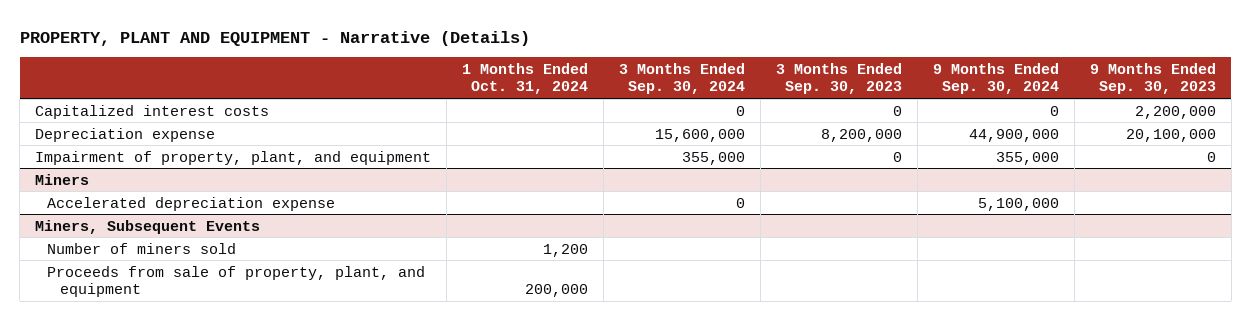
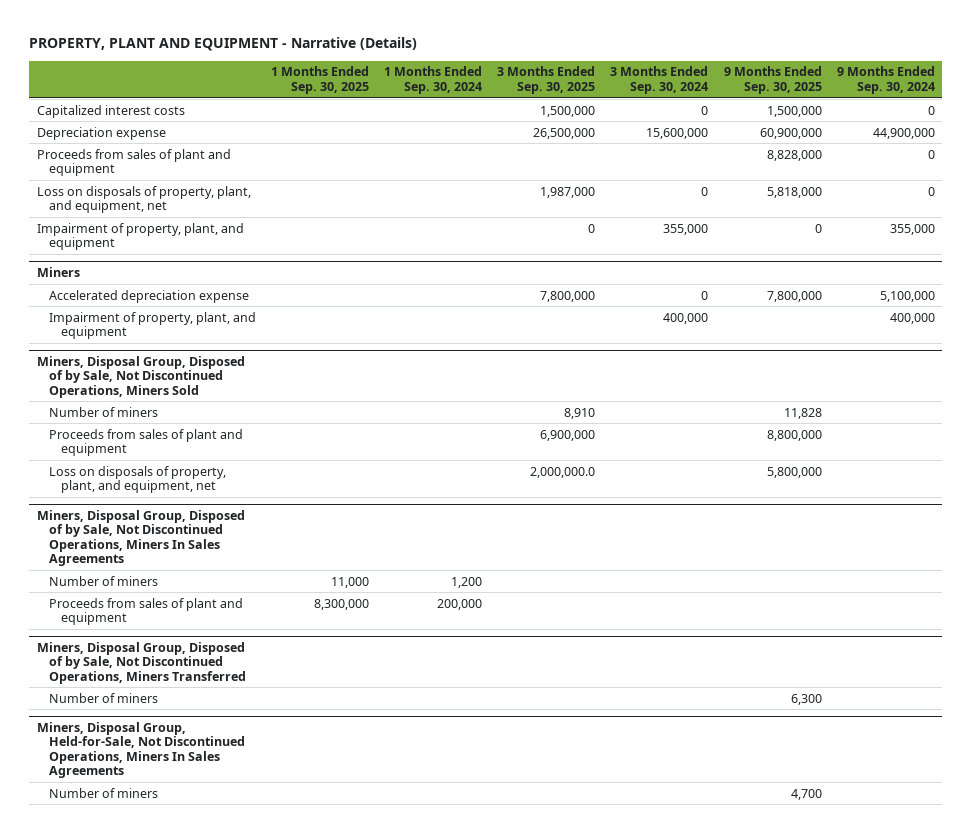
[461,63,588,95] 1 Months Ended Oct. 31, 2024 -> none
[775,63,902,95] 3 Months Ended Sep. 30, 2023 -> none
[1089,63,1216,95] 9 Months Ended Sep. 30, 2023 -> none
none -> [271,66,370,94] 1 Months Ended Sep. 30, 2025
none -> [384,66,483,94] 1 Months Ended Sep. 30, 2024
none -> [497,66,596,94] 3 Months Ended Sep. 30, 2025
none -> [723,66,822,94] 9 Months Ended Sep. 30, 2025
none -> [36,148,231,177] Proceeds from sales of plant and equipment
none -> [36,185,251,214] Loss on disposals of property, plant, and equipment, net
[35,219,261,234] Miners, Subsequent Events -> none
[47,242,237,254] Number of miners sold -> none
[47,265,426,297] Proceeds from sale of property, plant, and equipment -> none
none -> [49,311,257,340] Impairment of property, plant, and equipment
none -> [36,355,245,398] Miners, Disposal Group, Disposed of by Sale, Not Discontinued Operations, Miners Sold
none -> [49,406,159,417] Number of miners
none -> [49,428,244,457] Proceeds from sales of plant and equipment
none -> [49,465,227,494] Loss on disposals of property, plant, and equipment, net
none -> [36,509,245,567] Miners, Disposal Group, Disposed of by Sale, Not Discontinued Operations, Miners In Sales Agreements
none -> [49,575,159,586] Number of miners
none -> [49,597,244,626] Proceeds from sales of plant and equipment
none -> [36,641,247,684] Miners, Disposal Group, Disposed of by Sale, Not Discontinued Operations, Miners Transferred
none -> [49,692,159,703] Number of miners
none -> [36,721,246,779] Miners, Disposal Group, Held-for-Sale, Not Discontinued Operations, Miners In Sales Agreements
none -> [49,787,159,798] Number of miners

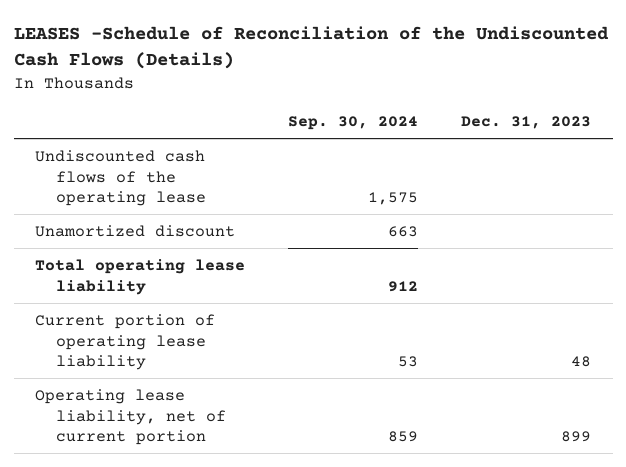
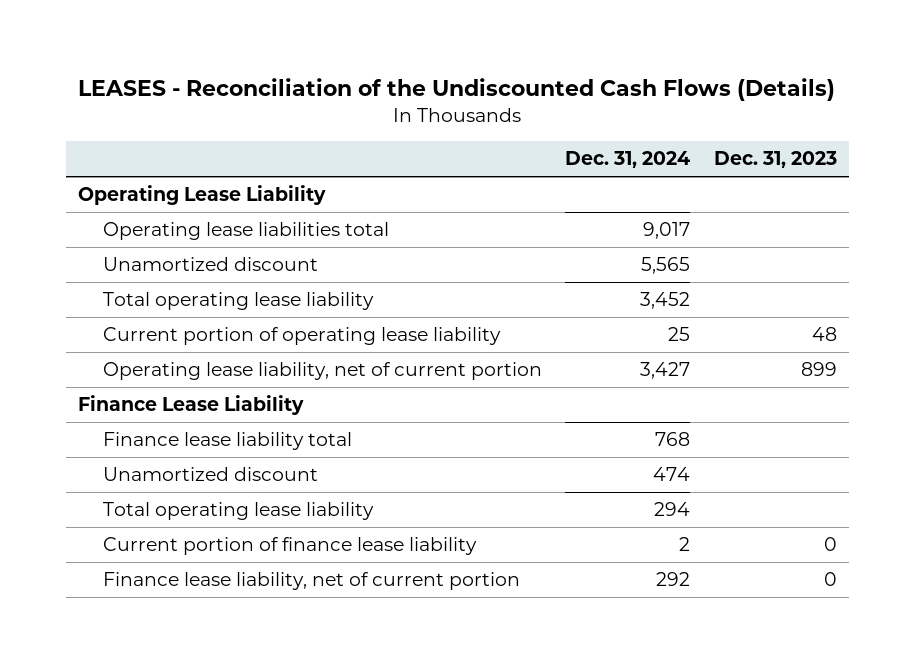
[13,26,609,70] LEASES -Schedule of Reconciliation of the Undiscounted Cash Flows (Details) -> [78,77,836,101] LEASES - Reconciliation of the Undiscounted Cash Flows (Details)
[288,116,419,131] Sep. 30, 2024 -> none
none -> [565,151,691,169] Dec. 31, 2024
none -> [77,185,326,206] Operating Lease Liability
[35,149,206,207] Undiscounted cash flows of the operating lease -> [102,222,389,241] Operating lease liabilities total
none -> [77,395,304,416] Finance Lease Liability
none -> [102,432,352,451] Finance lease liability total
none -> [102,467,318,482] Unamortized discount
none -> [102,502,374,521] Total operating lease liability
none -> [102,537,477,556] Current portion of finance lease liability
none -> [102,572,520,591] Finance lease liability, net of current portion

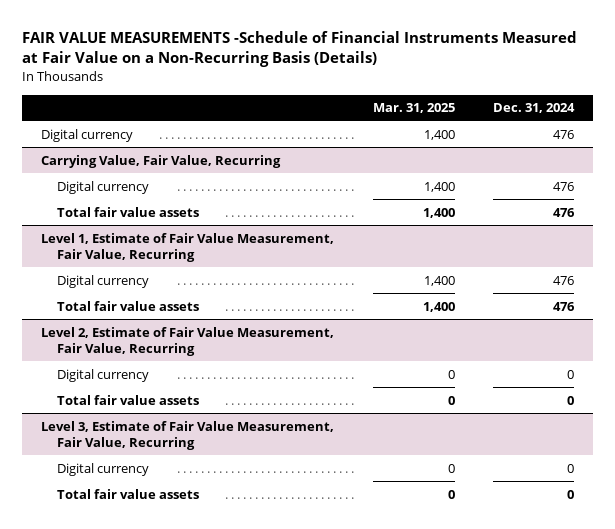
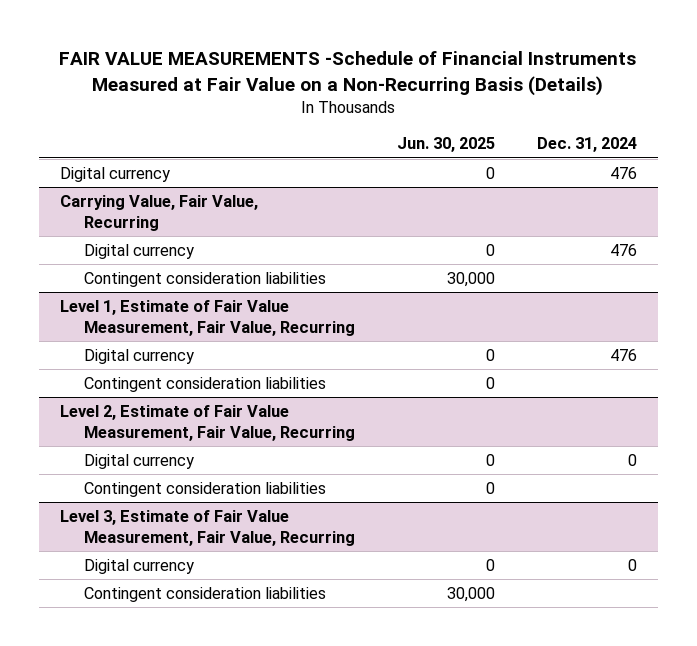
[372,103,455,114] Mar. 31, 2025 -> none
none -> [397,137,496,153] Jun. 30, 2025
[56,206,199,217] Total fair value assets -> none
none -> [84,271,327,287] Contingent consideration liabilities
[56,300,199,311] Total fair value assets -> none
none -> [84,376,327,392] Contingent consideration liabilities
[56,394,199,405] Total fair value assets -> none
none -> [84,481,327,497] Contingent consideration liabilities
[56,488,199,499] Total fair value assets -> none
none -> [84,586,327,602] Contingent consideration liabilities

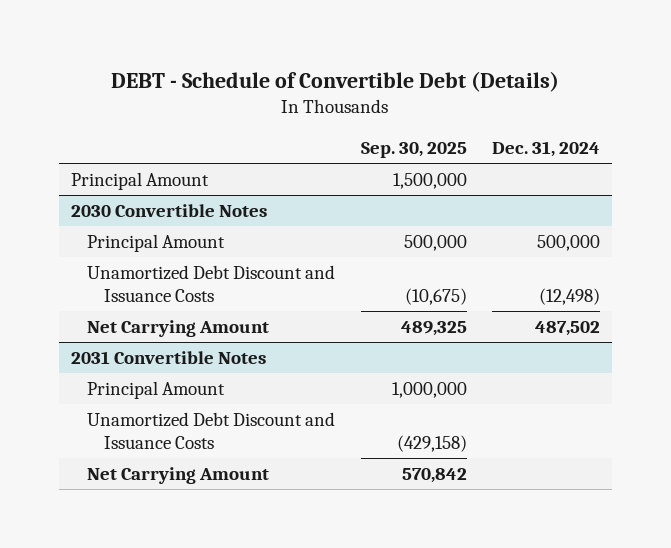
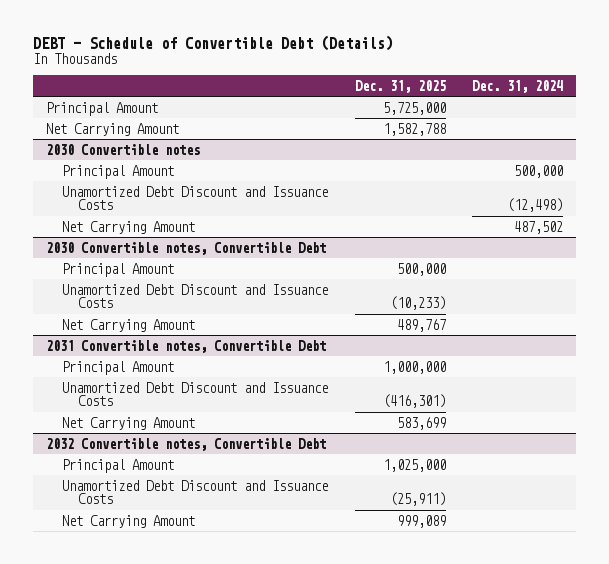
[360,141,467,158] Sep. 30, 2025 -> none
none -> [354,79,446,93] Dec. 31, 2025
none -> [45,122,179,136] Net Carrying Amount
[71,204,268,218] 2030 Convertible Notes -> [45,143,200,155] 2030 Convertible notes
none -> [45,241,326,255] 2030 Convertible notes, Convertible Debt
none -> [61,262,174,277] Principal Amount
none -> [61,283,328,309] Unamortized Debt Discount and Issuance Costs
none -> [61,318,195,332] Net Carrying Amount
[71,351,267,365] 2031 Convertible Notes -> [45,339,326,353] 2031 Convertible notes, Convertible Debt
none -> [45,437,326,451] 2032 Convertible notes, Convertible Debt
none -> [61,458,174,473] Principal Amount
none -> [61,479,328,505] Unamortized Debt Discount and Issuance Costs
none -> [61,514,195,528] Net Carrying Amount

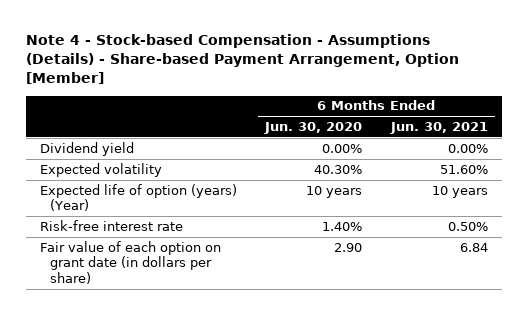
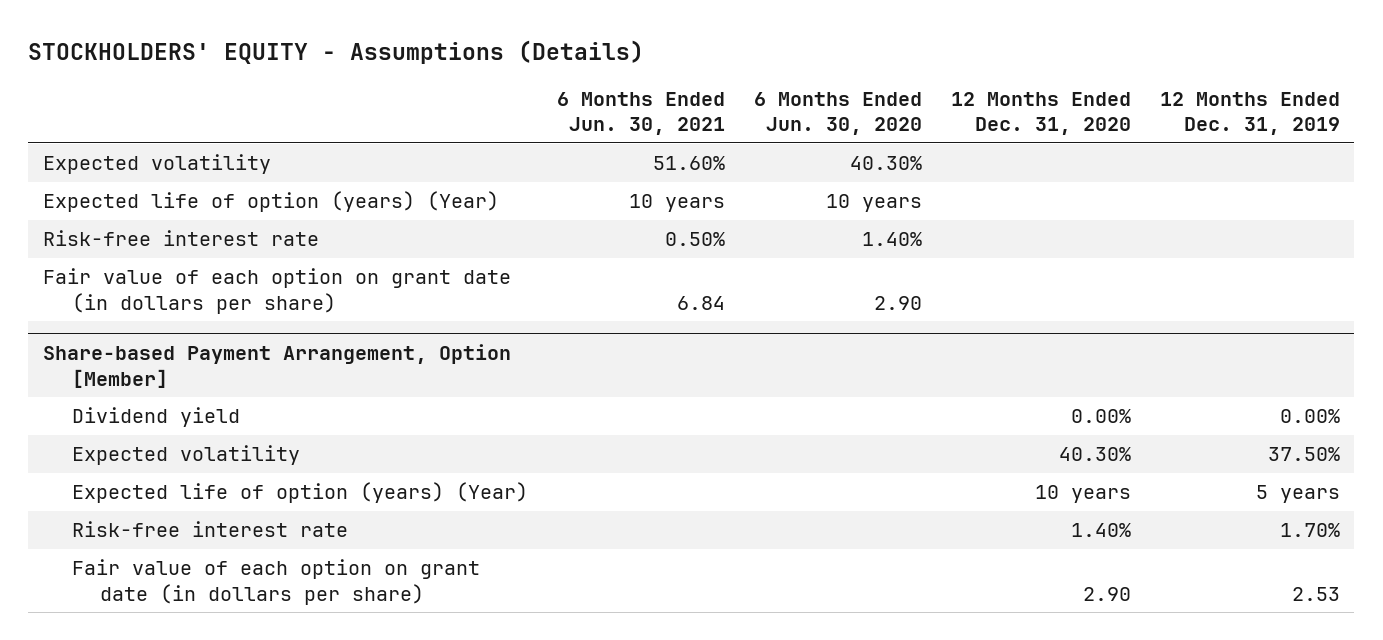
[25,33,459,85] Note 4 - Stock-based Compensation - Assumptions (Details) - Share-based Payment Arrangement, Option [Member] -> [28,39,645,64] STOCKHOLDERS' EQUITY - Assumptions (Details)
none -> [950,91,1131,136] 12 Months Ended Dec. 31, 2020
none -> [1159,91,1340,136] 12 Months Ended Dec. 31, 2019
[39,141,134,156] Dividend yield -> none
none -> [42,343,511,388] Share-based Payment Arrangement, Option [Member]
none -> [71,407,240,428] Dividend yield
none -> [71,445,300,466] Expected volatility
none -> [71,482,528,504] Expected life of option (years) (Year)
none -> [71,521,348,538] Risk-free interest rate
none -> [71,559,480,605] Fair value of each option on grant date (in dollars per share)

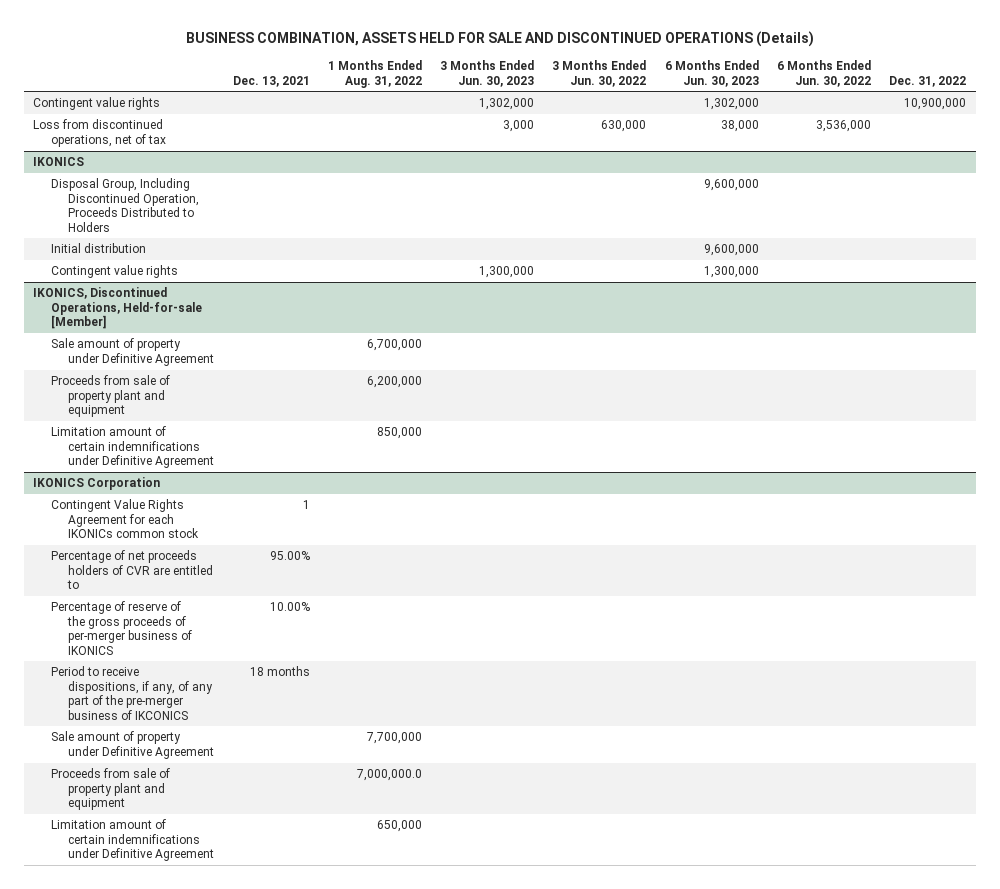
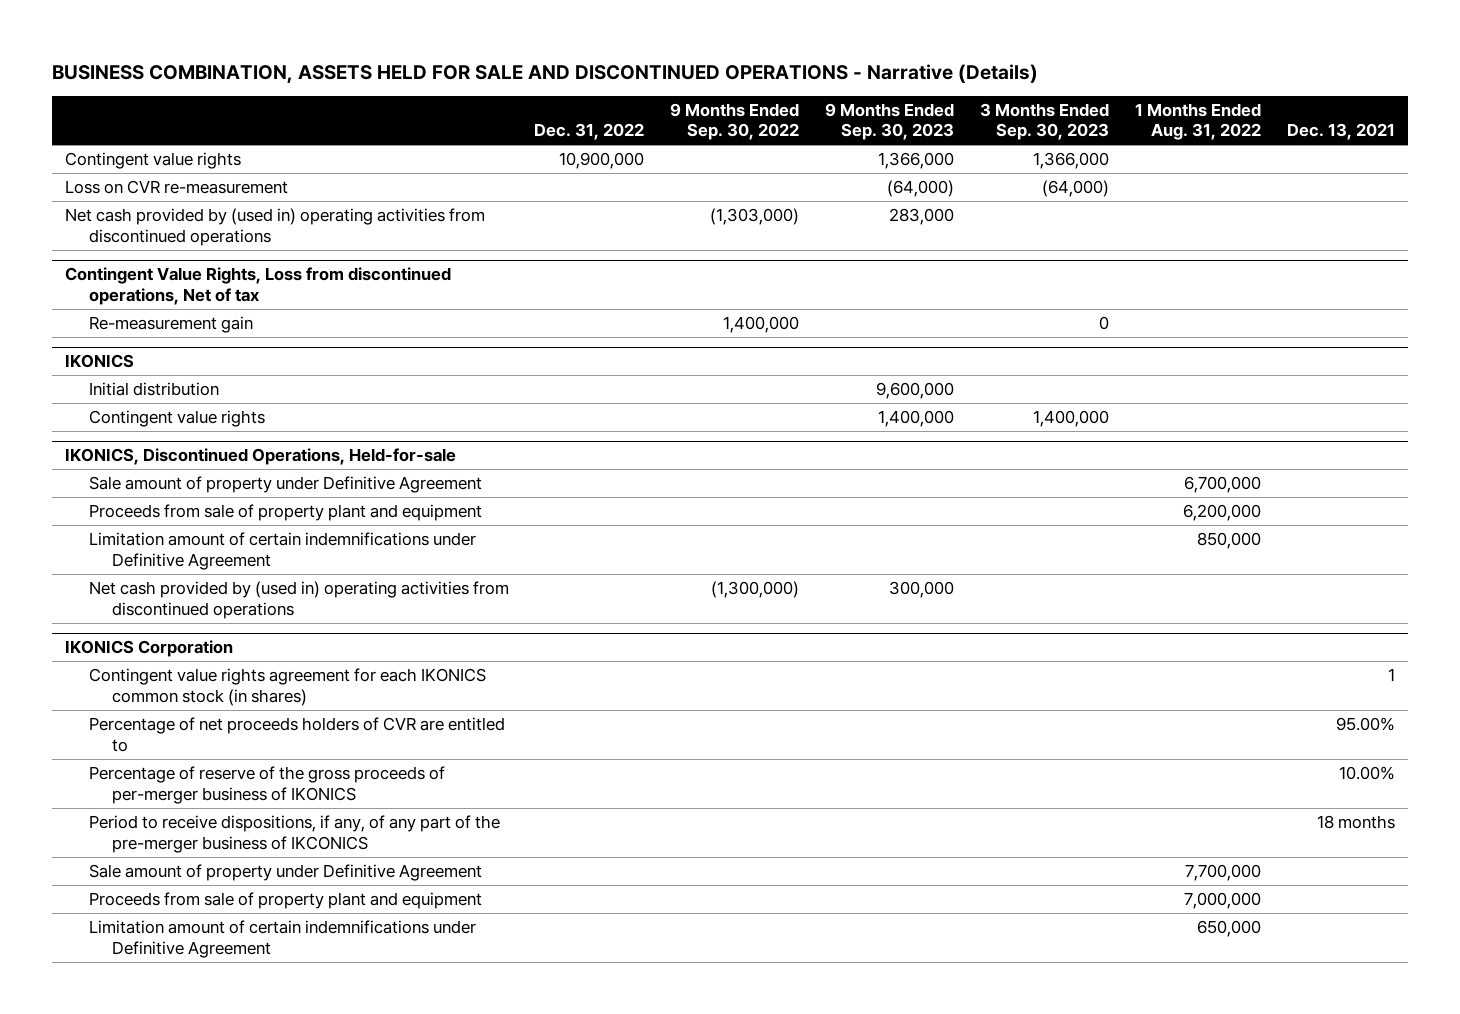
[185,30,814,47] BUSINESS COMBINATION, ASSETS HELD FOR SALE AND DISCONTINUED OPERATIONS (Details) -> [52,63,1039,84] BUSINESS COMBINATION, ASSETS HELD FOR SALE AND DISCONTINUED OPERATIONS - Narrative (Details)
[440,60,535,87] 3 Months Ended Jun. 30, 2023 -> none
[552,60,647,87] 3 Months Ended Jun. 30, 2022 -> none
[664,60,759,87] 6 Months Ended Jun. 30, 2023 -> none
[777,60,872,87] 6 Months Ended Jun. 30, 2022 -> none
none -> [670,102,800,141] 9 Months Ended Sep. 30, 2022
none -> [825,102,955,141] 9 Months Ended Sep. 30, 2023
none -> [980,102,1110,141] 3 Months Ended Sep. 30, 2023
[33,119,166,147] Loss from discontinued operations, net of tax -> none
none -> [65,180,289,195] Loss on CVR re-measurement
none -> [65,208,486,246] Net cash provided by (used in) operating activities from discontinued operations
none -> [65,267,452,305] Contingent Value Rights, Loss from discontinued operations, Net of tax
none -> [88,316,253,334] Re-measurement gain
[50,178,200,232] Disposal Group, Including Discontinued Operation, Proceeds Distributed to Holders -> none
[33,287,202,330] IKONICS, Discontinued Operations, Held-for-sale [Member] -> [65,448,457,466] IKONICS, Discontinued Operations, Held-for-sale
none -> [88,581,509,619] Net cash provided by (used in) operating activities from discontinued operations
[50,499,200,539] Contingent Value Rights Agreement for each IKONICs common stock -> [88,668,486,706] Contingent value rights agreement for each IKONICS common stock (in shares)
[356,769,422,782] 7,000,000.0 -> [1184,892,1262,910] 7,000,000

